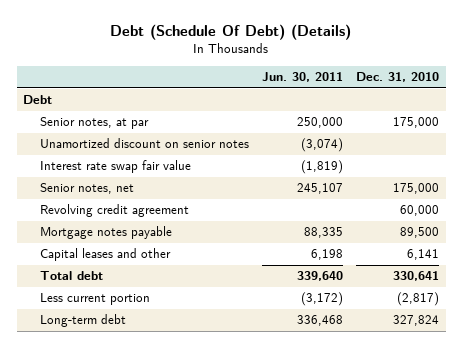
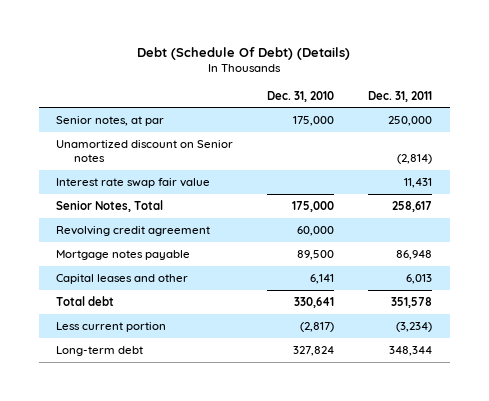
[262,72,344,83] Jun. 30, 2011 -> none
none -> [368,90,433,102] Dec. 31, 2011
[23,95,53,105] Debt -> none
[40,138,250,149] Unamortized discount on senior notes -> [56,139,234,163] Unamortized discount on Senior notes
[40,183,135,195] Senior notes, net -> [56,199,164,212] Senior Notes, Total

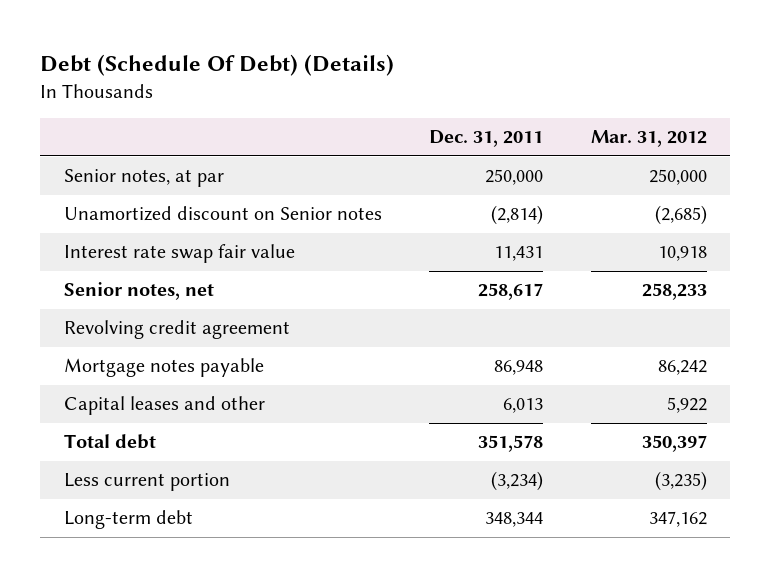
[267,90,335,102] Dec. 31, 2010 -> none
none -> [590,130,707,148] Mar. 31, 2012
[56,199,164,212] Senior Notes, Total -> [64,282,215,301] Senior notes, net

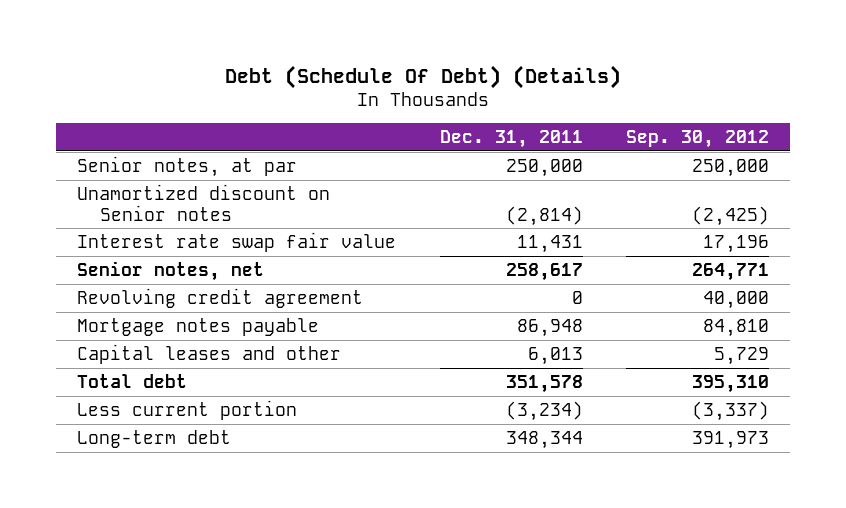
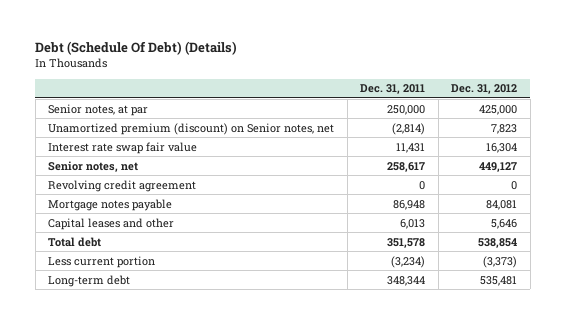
[625,130,769,149] Sep. 30, 2012 -> none
none -> [451,84,518,95] Dec. 31, 2012
[77,183,331,221] Unamortized discount on Senior notes -> [48,122,335,135] Unamortized premium (discount) on Senior notes, net

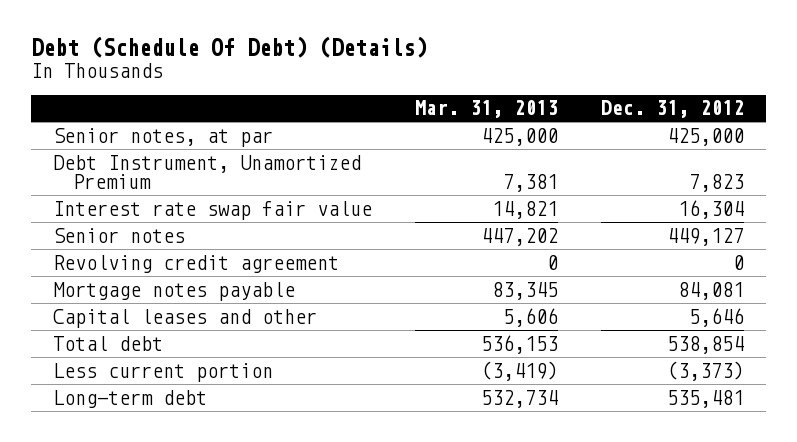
[360,84,426,95] Dec. 31, 2011 -> none
none -> [414,100,558,119] Mar. 31, 2013
[48,122,335,135] Unamortized premium (discount) on Senior notes, net -> [52,154,361,189] Debt Instrument, Unamortized Premium
[48,160,139,172] Senior notes, net -> [52,227,185,243] Senior notes

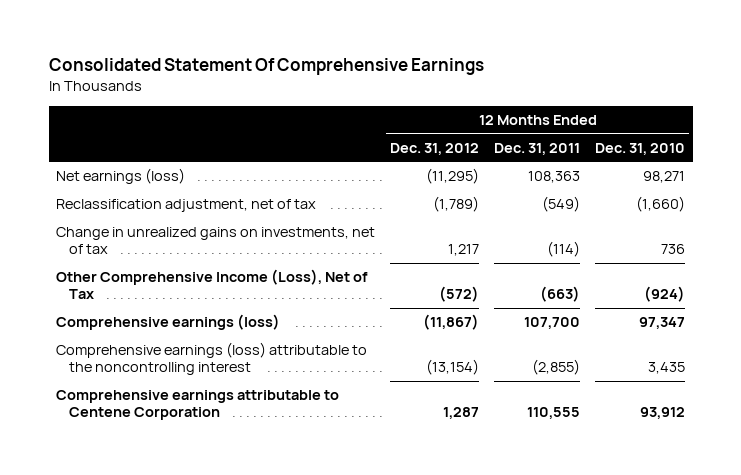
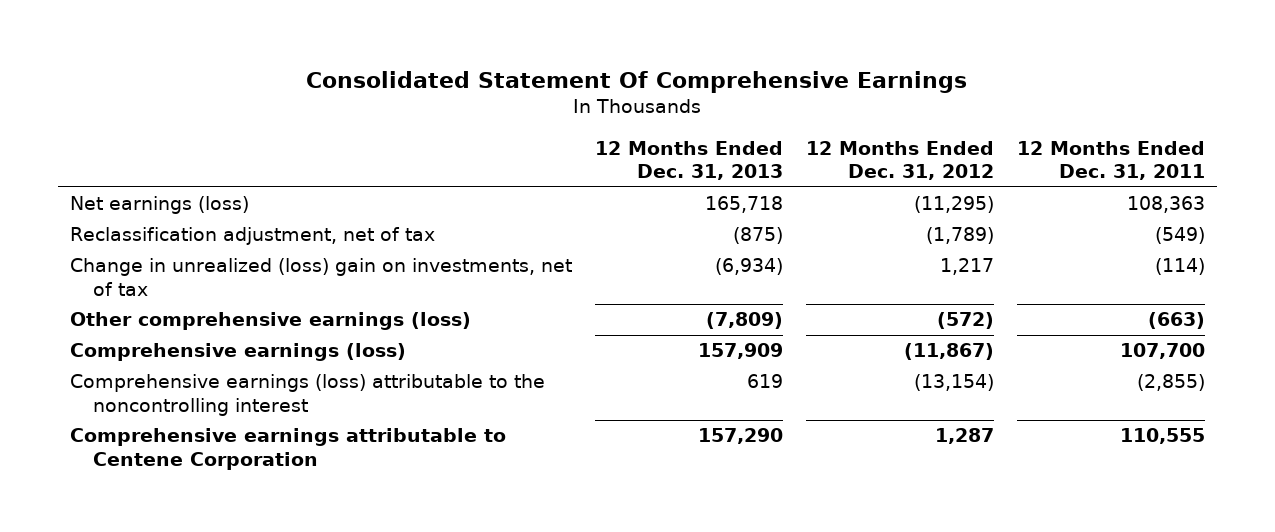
[595,142,686,155] Dec. 31, 2010 -> none
none -> [594,140,783,181] 12 Months Ended Dec. 31, 2013
[56,227,376,255] Change in unrealized gains on investments, net of tax -> [69,258,572,296] Change in unrealized (loss) gain on investments, net of tax
[56,269,369,300] Other Comprehensive Income (Loss), Net of Tax -> [69,312,471,331] Other comprehensive earnings (loss)

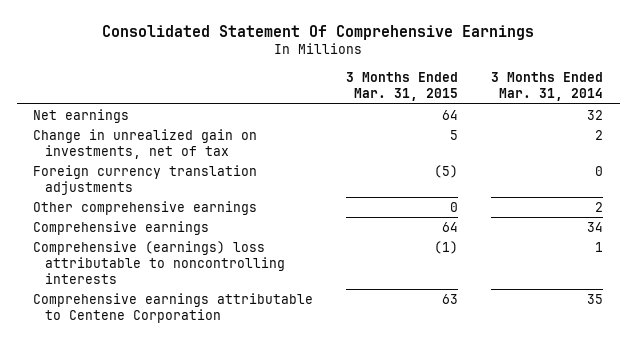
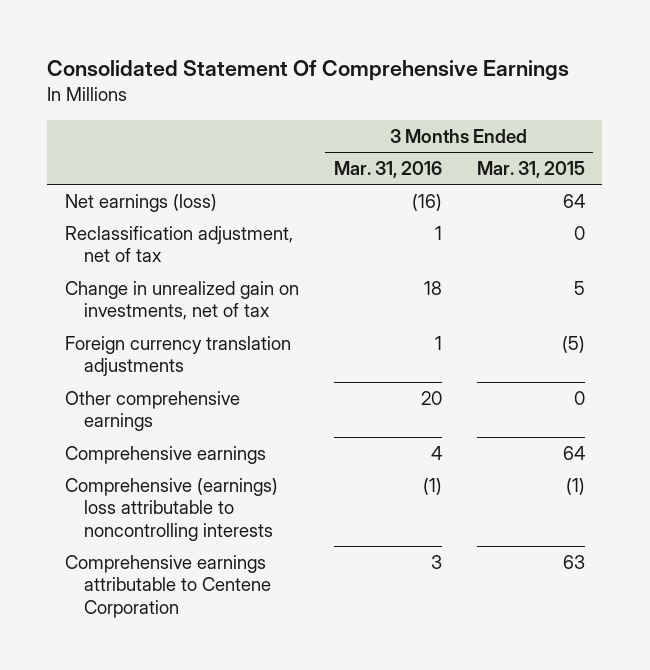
[491,72,604,102] 3 Months Ended Mar. 31, 2014 -> none
none -> [333,160,442,178] Mar. 31, 2016
[33,108,130,123] Net earnings -> [64,193,217,212] Net earnings (loss)
none -> [64,225,293,263] Reclassification adjustment, net of tax

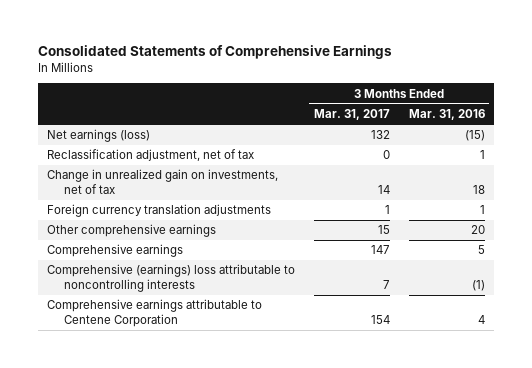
[47,60,570,82] Consolidated Statement Of Comprehensive Earnings -> [37,44,392,59] Consolidated Statements of Comprehensive Earnings
[476,160,585,178] Mar. 31, 2015 -> none
none -> [313,109,390,121] Mar. 31, 2017
[411,193,442,211] (16) -> [464,130,485,142] (15)
[430,445,442,460] 4 -> [477,245,485,255] 5
[430,554,442,569] 3 -> [477,315,485,325] 4

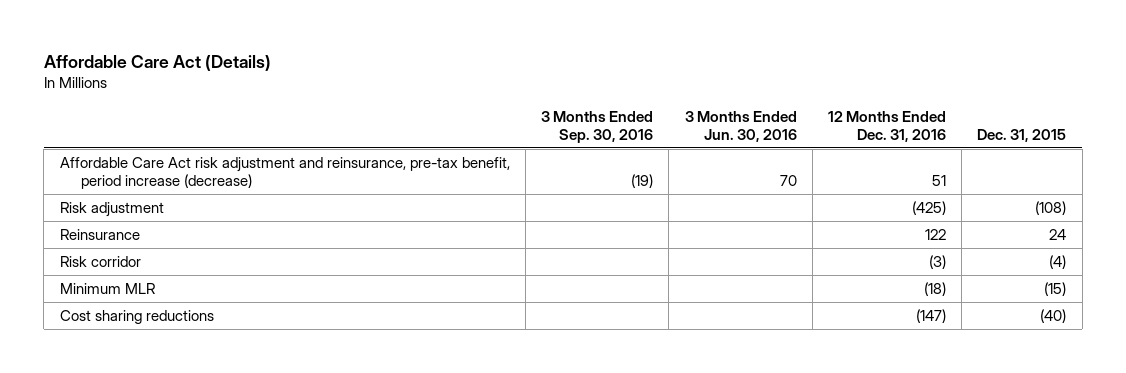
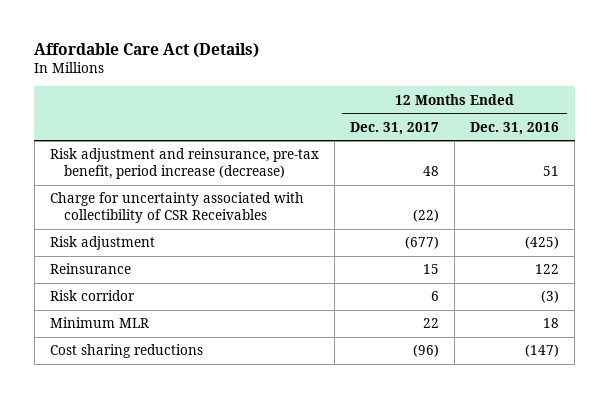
[541,111,654,144] 3 Months Ended Sep. 30, 2016 -> none
[684,111,797,143] 3 Months Ended Jun. 30, 2016 -> none
[977,129,1067,143] Dec. 31, 2015 -> none
none -> [350,121,440,135] Dec. 31, 2017
[59,156,510,189] Affordable Care Act risk adjustment and reinsurance, pre-tax benefit, period increase (decrease) -> [49,148,319,180] Risk adjustment and reinsurance, pre-tax benefit, period increase (decrease)
none -> [49,192,304,224] Charge for uncertainty associated with collectibility of CSR Receivables
[924,281,947,296] (18) -> [543,318,560,329] 18

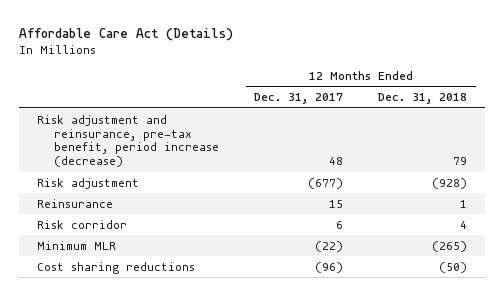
[470,121,560,135] Dec. 31, 2016 -> none
none -> [378,93,468,105] Dec. 31, 2018
[49,192,304,224] Charge for uncertainty associated with collectibility of CSR Receivables -> none
[423,318,440,329] 22 -> [315,240,344,252] (22)

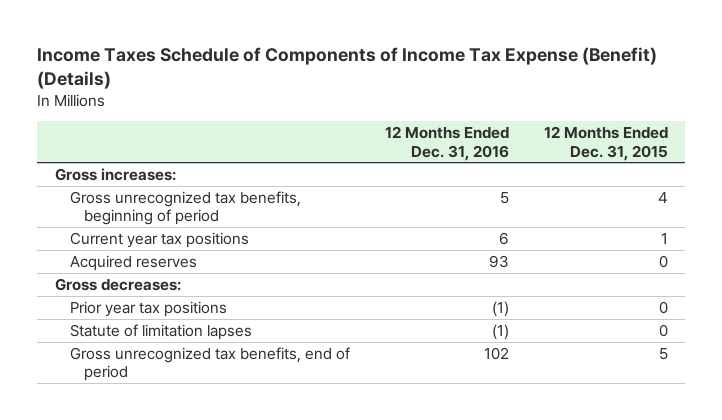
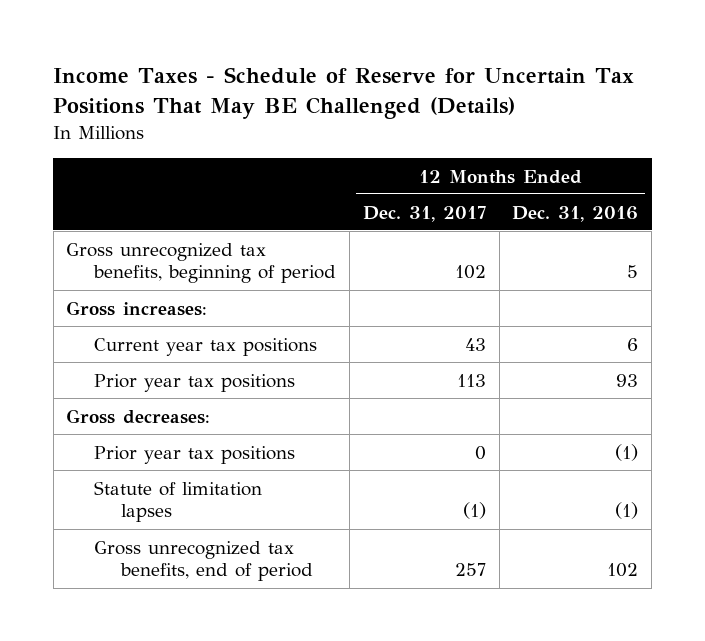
[37,47,658,90] Income Taxes Schedule of Components of Income Tax Expense (Benefit) (Details) -> [53,66,635,119] Income Taxes - Schedule of Reserve for Uncertain Tax Positions That May BE Challenged (Details)
[543,126,668,161] 12 Months Ended Dec. 31, 2015 -> none
none -> [362,205,486,222] Dec. 31, 2017
[54,167,176,181] Gross increases: -> [66,300,208,316] Gross increases:
[69,254,197,271] Acquired reserves -> none
none -> [93,373,295,392] Prior year tax positions

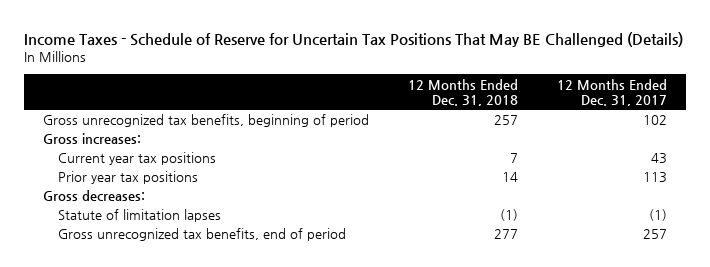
[512,205,639,222] Dec. 31, 2016 -> none
none -> [408,78,519,107] 12 Months Ended Dec. 31, 2018
[93,445,295,464] Prior year tax positions -> none

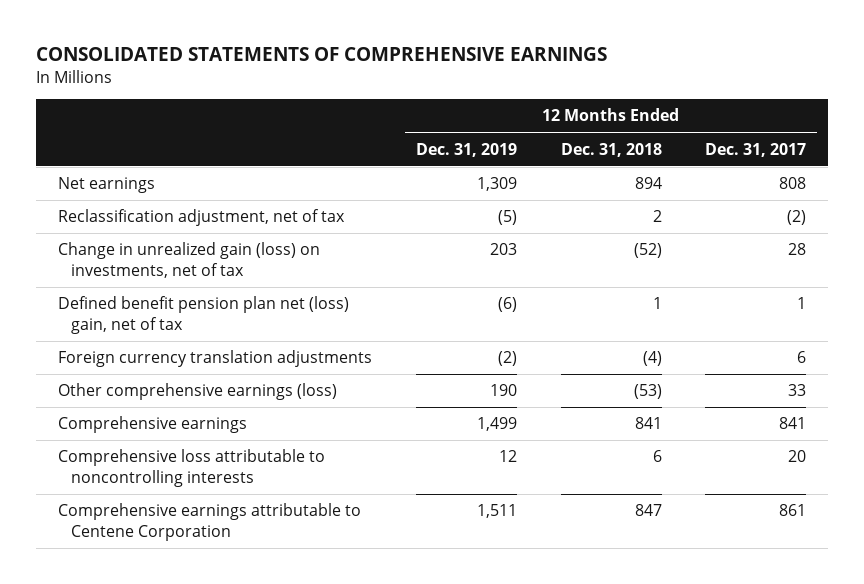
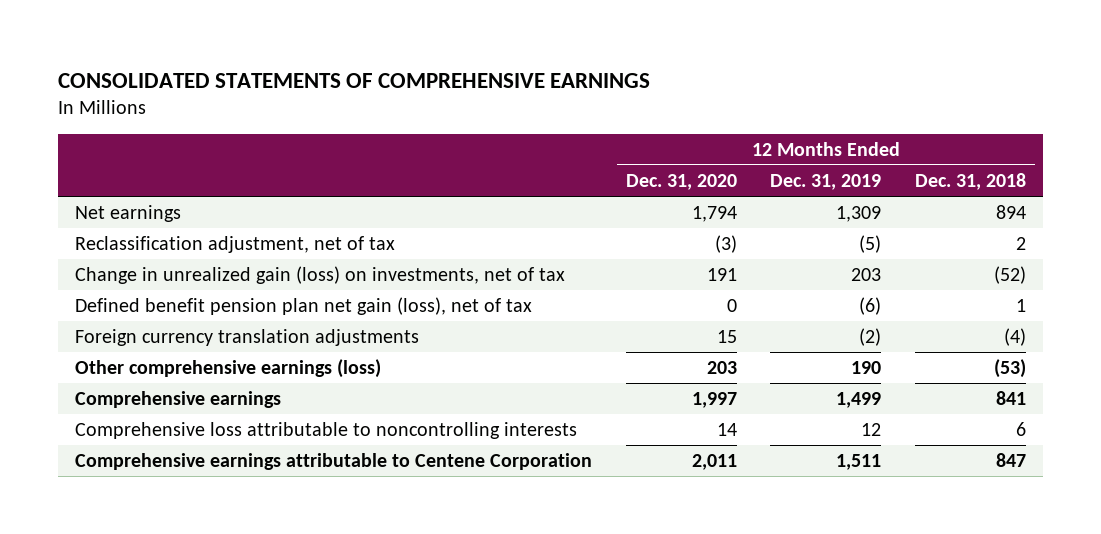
[705,142,807,157] Dec. 31, 2017 -> none
none -> [625,173,737,190] Dec. 31, 2020
[57,296,349,335] Defined benefit pension plan net (loss) gain, net of tax -> [74,296,532,315] Defined benefit pension plan net gain (loss), net of tax

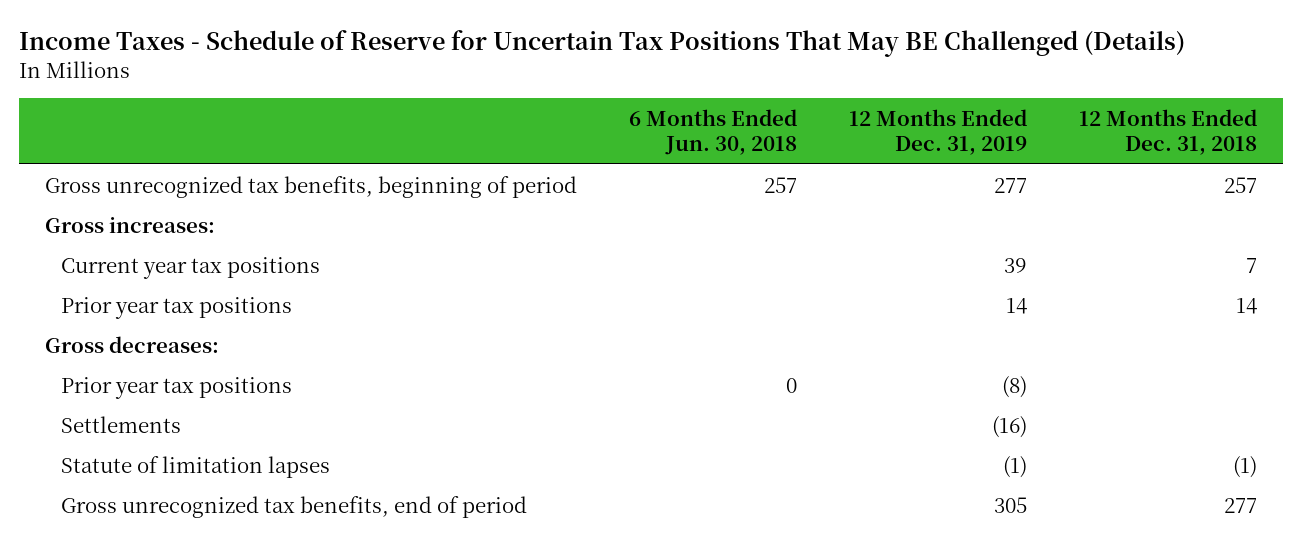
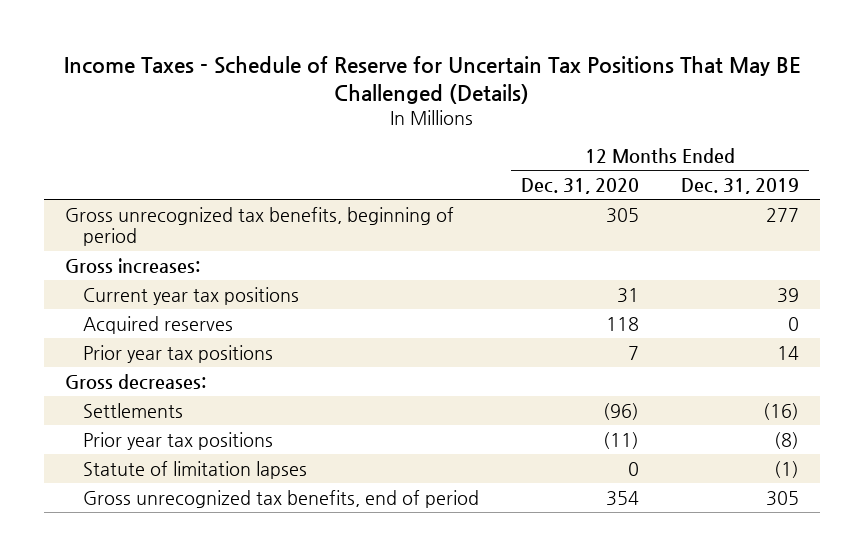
[628,108,797,156] 6 Months Ended Jun. 30, 2018 -> none
[1079,108,1258,156] 12 Months Ended Dec. 31, 2018 -> none
none -> [520,178,639,195] Dec. 31, 2020
none -> [83,315,234,334] Acquired reserves
[61,376,293,399] Prior year tax positions -> [83,431,274,450] Prior year tax positions

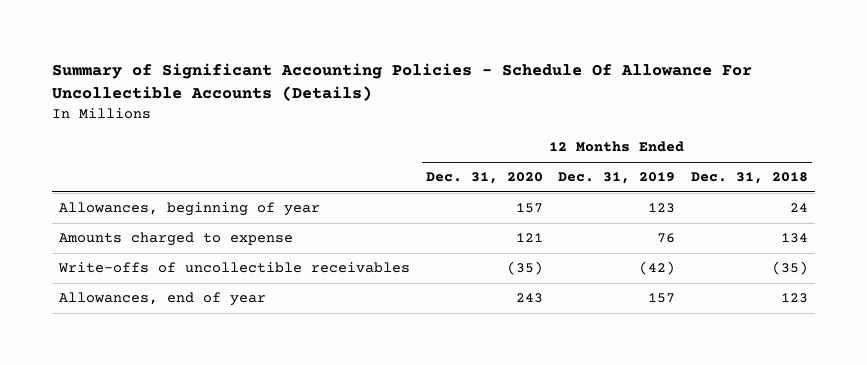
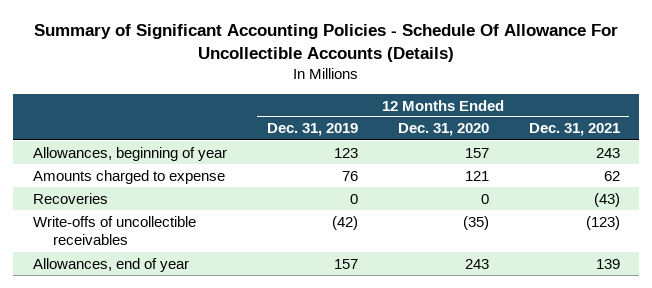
[690,172,808,185] Dec. 31, 2018 -> none
none -> [528,123,620,137] Dec. 31, 2021
none -> [32,192,108,204] Recoveries

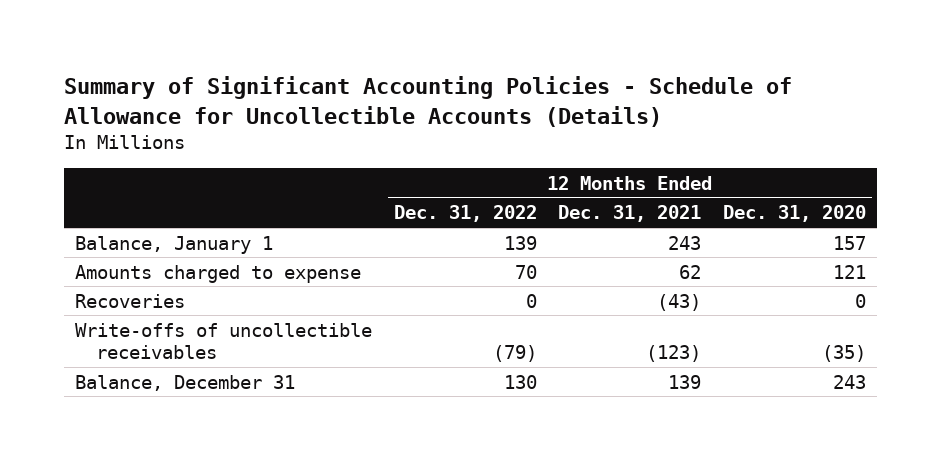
[34,23,619,62] Summary of Significant Accounting Policies - Schedule Of Allowance For Uncollectible Accounts (Details) -> [64,75,793,127] Summary of Significant Accounting Policies - Schedule of Allowance for Uncollectible Accounts (Details)
[266,123,358,137] Dec. 31, 2019 -> none
none -> [393,205,537,223] Dec. 31, 2022
[32,146,227,161] Allowances, beginning of year -> [75,235,274,254] Balance, January 1
[32,257,189,272] Allowances, end of year -> [75,374,296,391] Balance, December 31

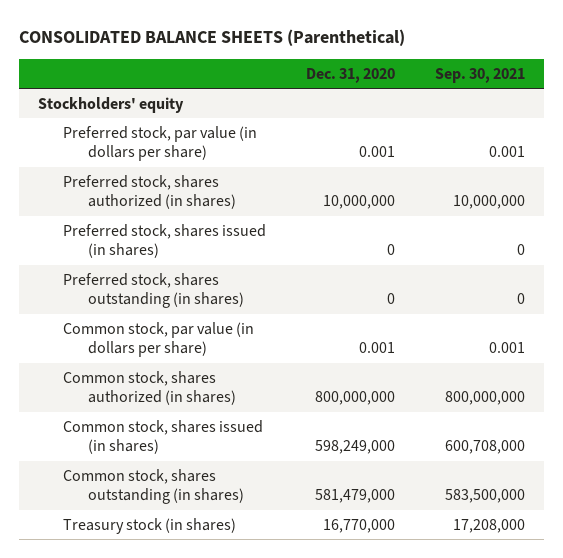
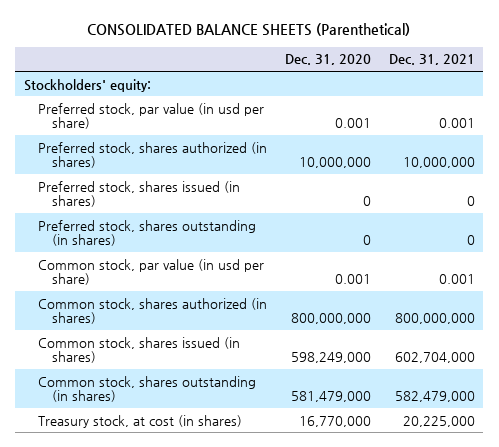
[434,67,525,83] Sep. 30, 2021 -> none
none -> [388,54,475,66] Dec. 31, 2021
[38,96,185,113] Stockholders' equity -> [24,78,152,92] Stockholders' equity:
[63,125,258,162] Preferred stock, par value (in dollars per share) -> [38,102,265,130] Preferred stock, par value (in usd per share)
[63,321,255,358] Common stock, par value (in dollars per share) -> [38,258,265,286] Common stock, par value (in usd per share)
[63,517,237,534] Treasury stock (in shares) -> [38,414,243,428] Treasury stock, at cost (in shares)

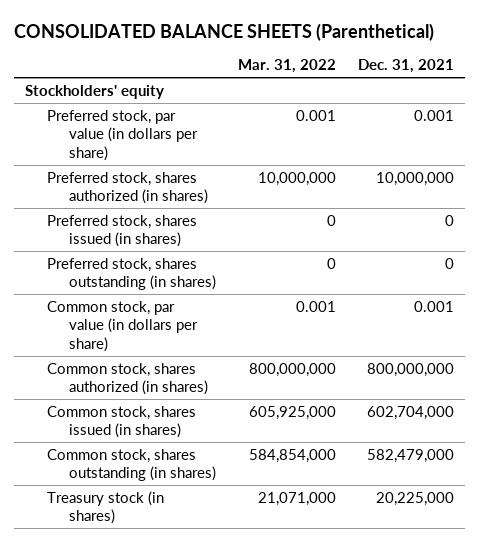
[284,54,371,66] Dec. 31, 2020 -> none
none -> [238,59,337,74] Mar. 31, 2022
[24,78,152,92] Stockholders' equity: -> [25,84,165,99] Stockholders' equity
[38,102,265,130] Preferred stock, par value (in usd per share) -> [47,109,198,161] Preferred stock, par value (in dollars per share)
[38,258,265,286] Common stock, par value (in usd per share) -> [47,300,198,352] Common stock, par value (in dollars per share)
[38,414,243,428] Treasury stock, at cost (in shares) -> [47,490,165,525] Treasury stock (in shares)

